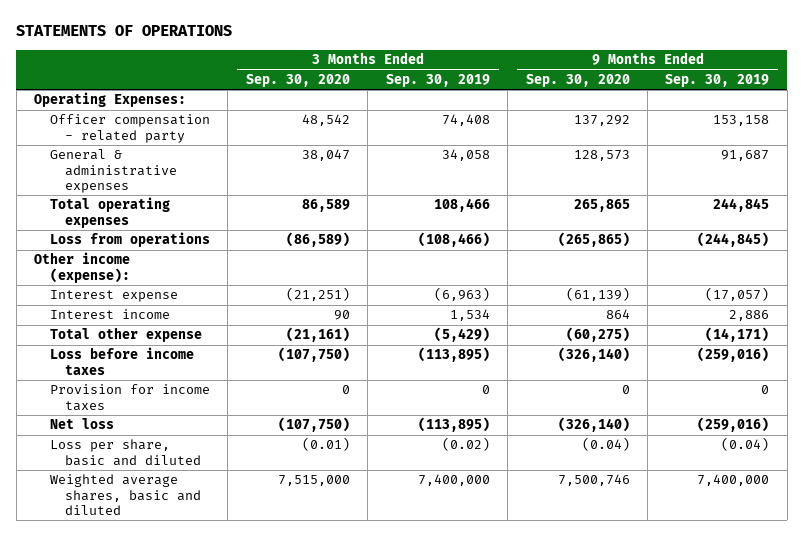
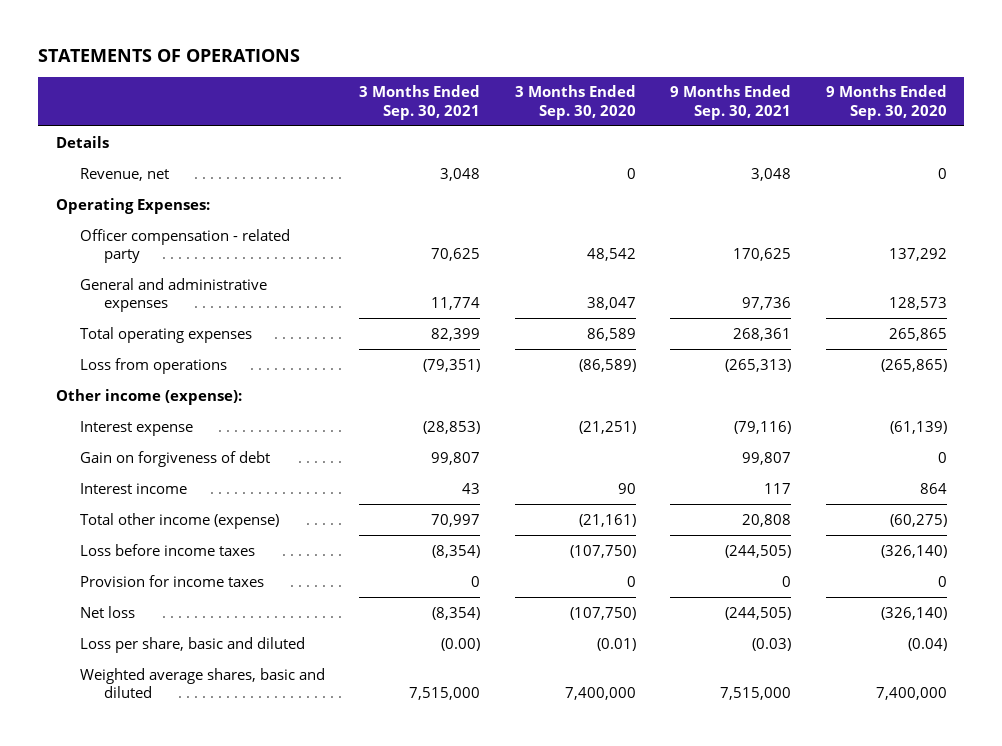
[385,73,490,87] Sep. 30, 2019 -> none
[665,73,770,87] Sep. 30, 2019 -> none
none -> [359,85,481,121] 3 Months Ended Sep. 30, 2021
none -> [670,85,792,121] 9 Months Ended Sep. 30, 2021
none -> [55,135,109,148] Details
none -> [79,167,169,181] Revenue, net
[49,149,178,194] General & administrative expenses -> [79,277,267,313] General and administrative expenses
none -> [79,450,270,467] Gain on forgiveness of debt
[49,327,202,343] Total other expense -> [79,512,279,529] Total other income (expense)
[277,475,350,487] 7,515,000 -> [564,687,636,701] 7,400,000
[557,474,630,487] 7,500,746 -> [875,687,947,701] 7,400,000

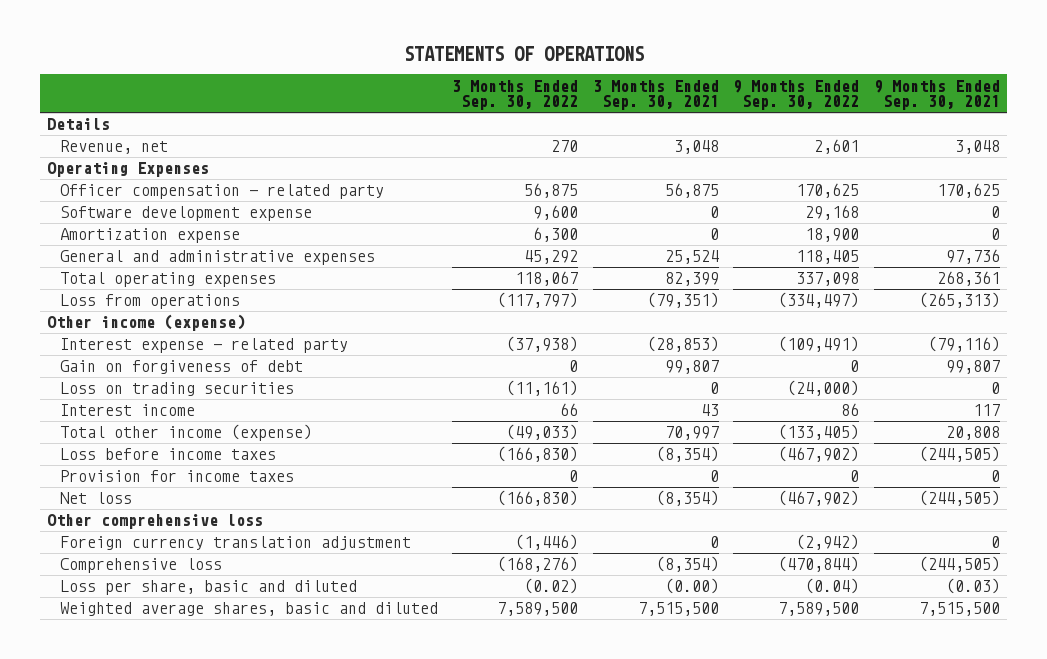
[514,85,636,121] 3 Months Ended Sep. 30, 2020 -> none
[825,85,947,121] 9 Months Ended Sep. 30, 2020 -> none
none -> [452,79,579,111] 3 Months Ended Sep. 30, 2022
none -> [733,79,860,111] 9 Months Ended Sep. 30, 2022
[55,197,210,214] Operating Expenses: -> [47,162,210,178] Operating Expenses
[431,248,481,262] 70,625 -> [664,183,719,199] 56,875
none -> [59,206,312,222] Software development expense
none -> [59,228,240,244] Amortization expense
[431,297,481,311] 11,774 -> [664,250,719,265] 25,524
[55,388,242,405] Other income (expense): -> [47,314,246,332] Other income (expense)
[79,420,193,436] Interest expense -> [59,338,348,354] Interest expense - related party
none -> [59,382,294,397] Loss on trading securities
none -> [47,514,264,530] Other comprehensive loss
none -> [59,536,411,551] Foreign currency translation adjustment
none -> [59,558,222,574] Comprehensive loss
[409,687,481,701] 7,515,000 -> [637,602,719,617] 7,515,500
[720,687,792,701] 7,515,000 -> [918,602,1000,617] 7,515,500

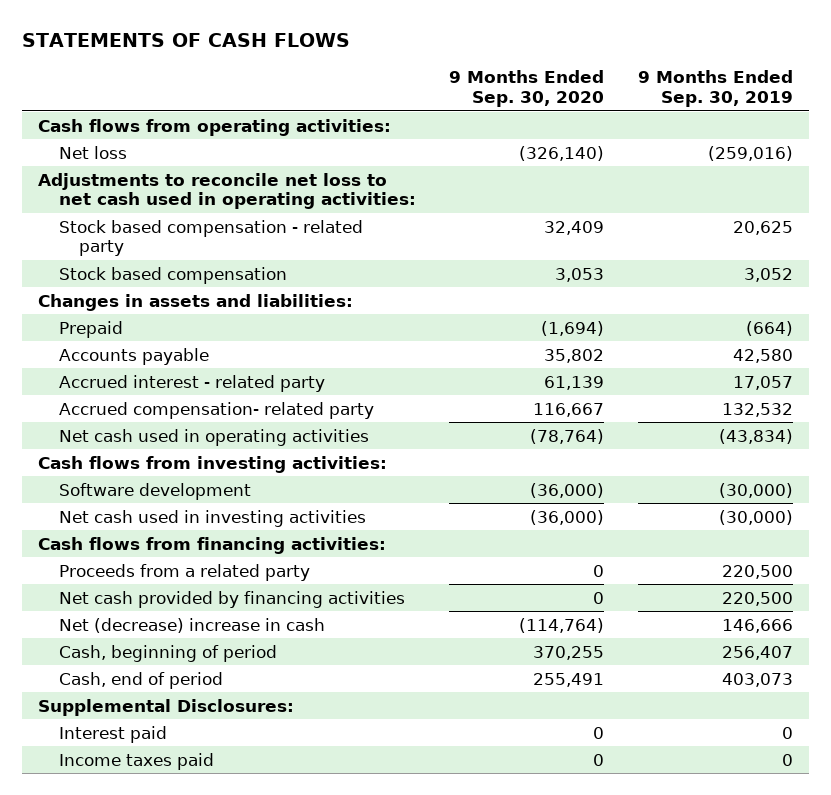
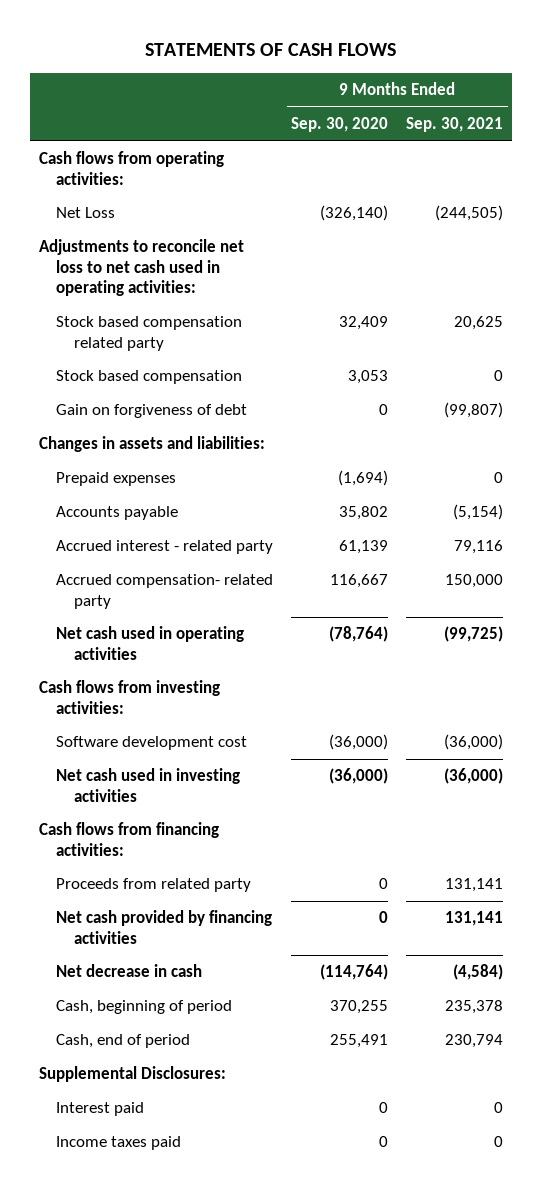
[637,70,793,107] 9 Months Ended Sep. 30, 2019 -> none
none -> [406,117,504,133] Sep. 30, 2021
[58,145,127,159] Net loss -> [56,207,116,219] Net Loss
[58,219,363,257] Stock based compensation - related party -> [56,316,243,351] Stock based compensation related party
none -> [56,404,248,419] Gain on forgiveness of debt
[58,320,123,338] Prepaid -> [56,472,177,487] Prepaid expenses
[58,482,251,500] Software development -> [56,736,248,751] Software development cost
[58,563,310,581] Proceeds from a related party -> [56,878,252,893] Proceeds from related party
[58,617,325,633] Net (decrease) increase in cash -> [56,964,203,978] Net decrease in cash

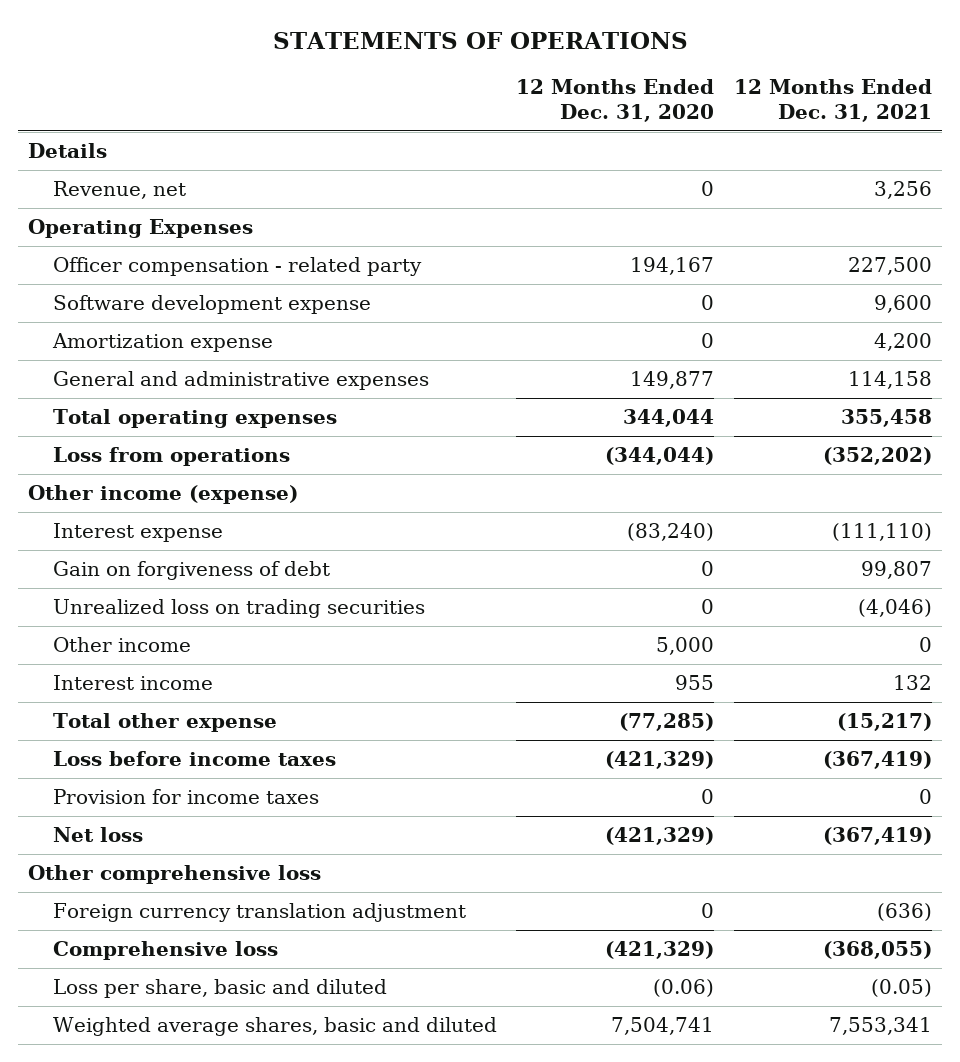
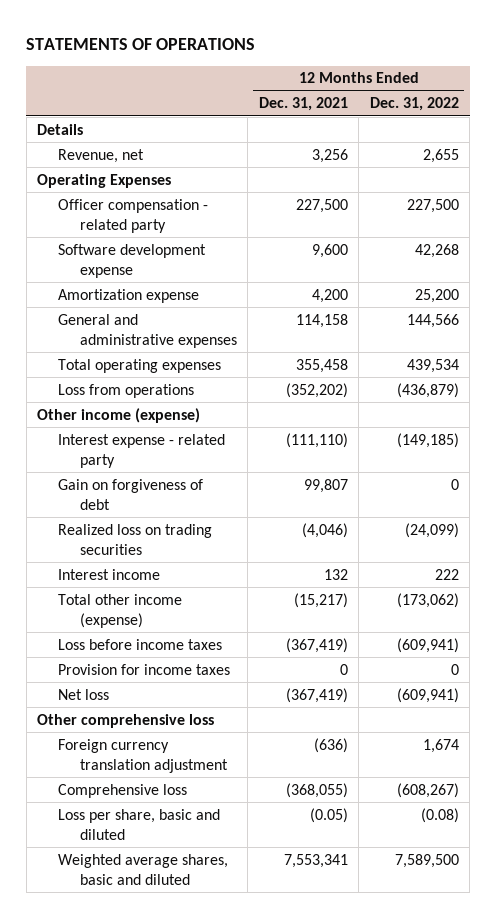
[516,79,715,122] 12 Months Ended Dec. 31, 2020 -> none
none -> [369,97,459,112] Dec. 31, 2022
[52,523,223,543] Interest expense -> [58,433,226,468] Interest expense - related party
[52,637,191,653] Other income -> none
[52,599,425,619] Unrealized loss on trading securities -> [58,523,213,555] Realized loss on trading securities
[52,713,277,733] Total other expense -> [58,593,183,628] Total other income (expense)

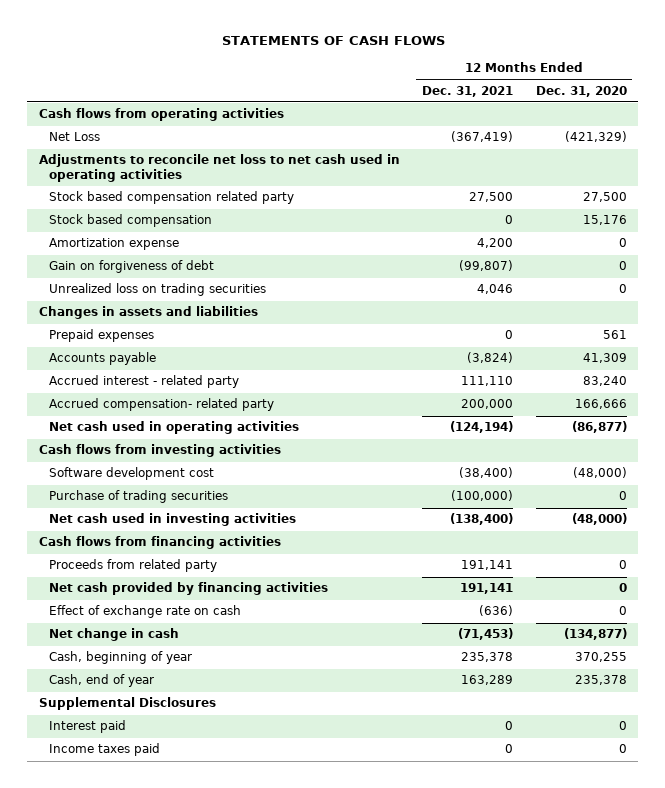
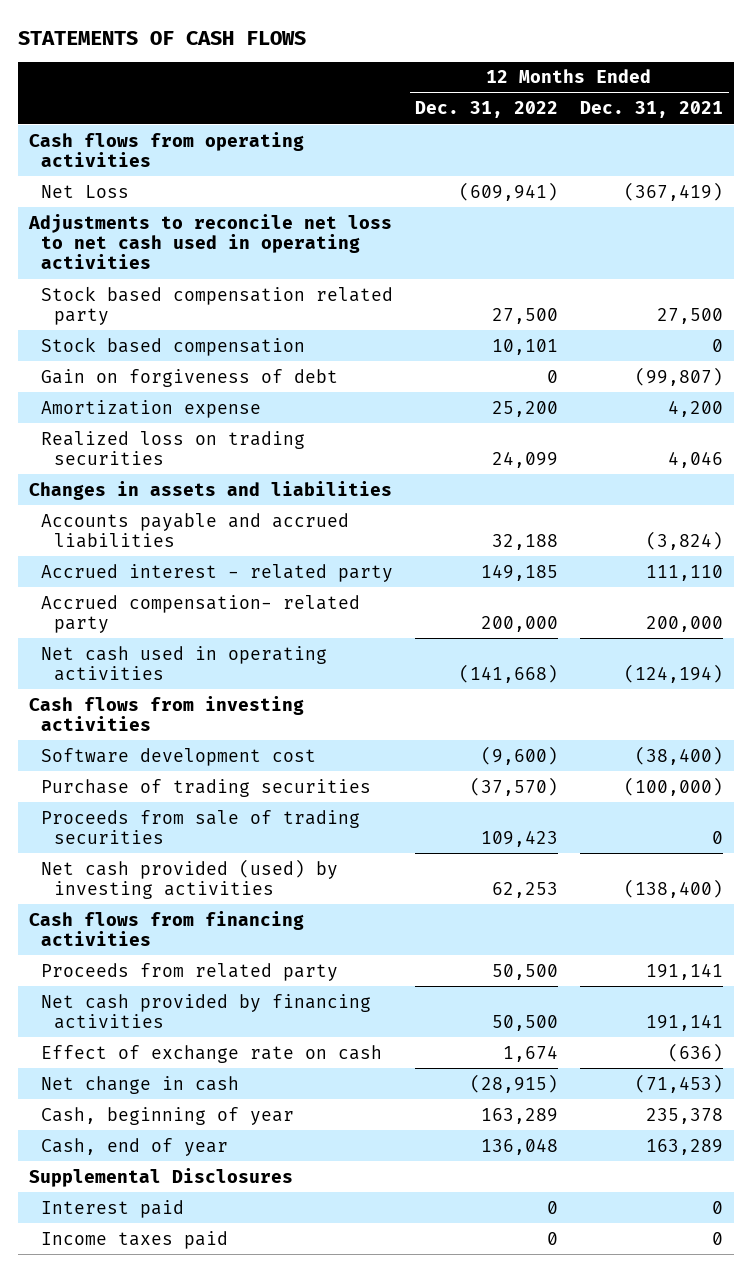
[535,85,627,97] Dec. 31, 2020 -> none
none -> [415,101,559,119] Dec. 31, 2022
[49,238,180,251] Amortization expense -> [41,399,262,418] Amortization expense
[49,283,267,297] Unrealized loss on trading securities -> [41,430,306,465] Realized loss on trading securities
[49,329,155,343] Prepaid expenses -> none
[49,352,157,366] Accounts payable -> [41,512,350,548] Accounts payable and accrued liabilities
none -> [41,809,361,844] Proceeds from sale of trading securities
[49,513,297,527] Net cash used in investing activities -> [41,858,339,899] Net cash provided (used) by investing activities

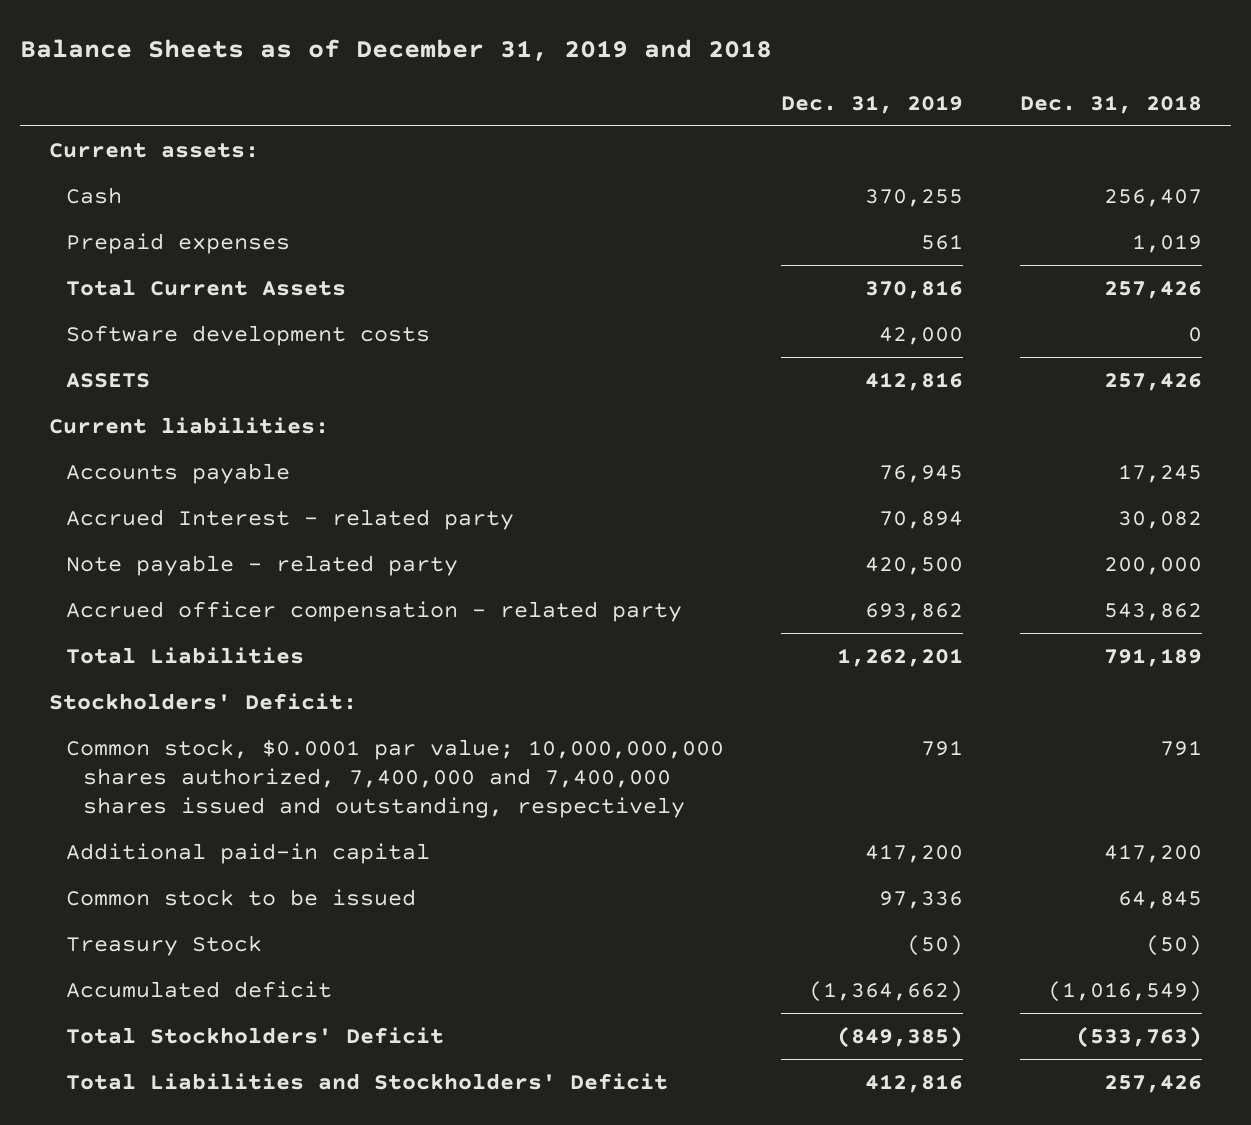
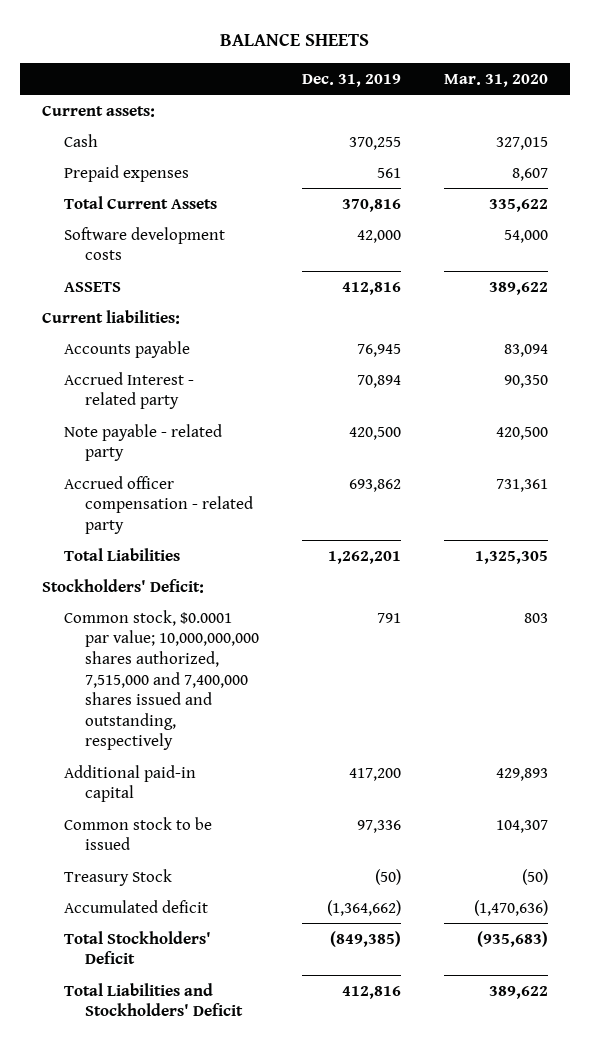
[20,38,773,61] Balance Sheets as of December 31, 2019 and 2018 -> [220,33,370,47] BALANCE SHEETS
[1020,94,1203,114] Dec. 31, 2018 -> none
none -> [444,73,549,87] Mar. 31, 2020
[65,738,724,818] Common stock, $0.0001 par value; 10,000,000,000 shares authorized, 7,400,000 and 7,400,000 shares issued and outstanding, respectively -> [63,609,260,751] Common stock, $0.0001 par value; 10,000,000,000 shares authorized, 7,515,000 and 7,400,000 shares issued and outstanding, respectively

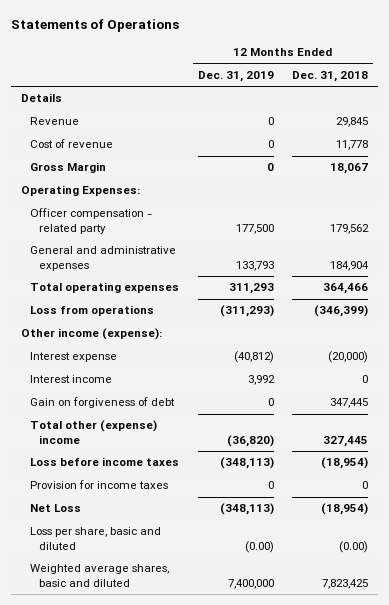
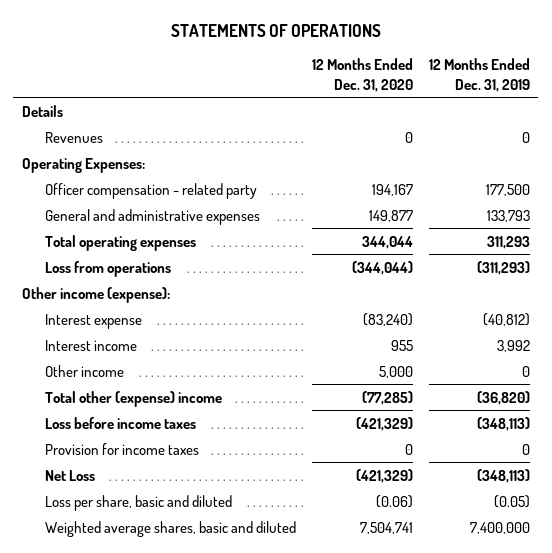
[11,19,180,33] Statements of Operations -> [170,23,381,37] STATEMENTS OF OPERATIONS
[292,71,369,83] Dec. 31, 2018 -> none
none -> [311,58,413,92] 12 Months Ended Dec. 31, 2020
[30,139,114,149] Cost of revenue -> none
[30,162,107,174] Gross Margin -> none
[30,117,80,126] Revenue -> [44,131,103,143] Revenues
[30,397,176,409] Gain on forgiveness of debt -> none
none -> [44,364,124,377] Other income
[244,541,274,554] (0.00) -> [494,494,531,508] (0.05)

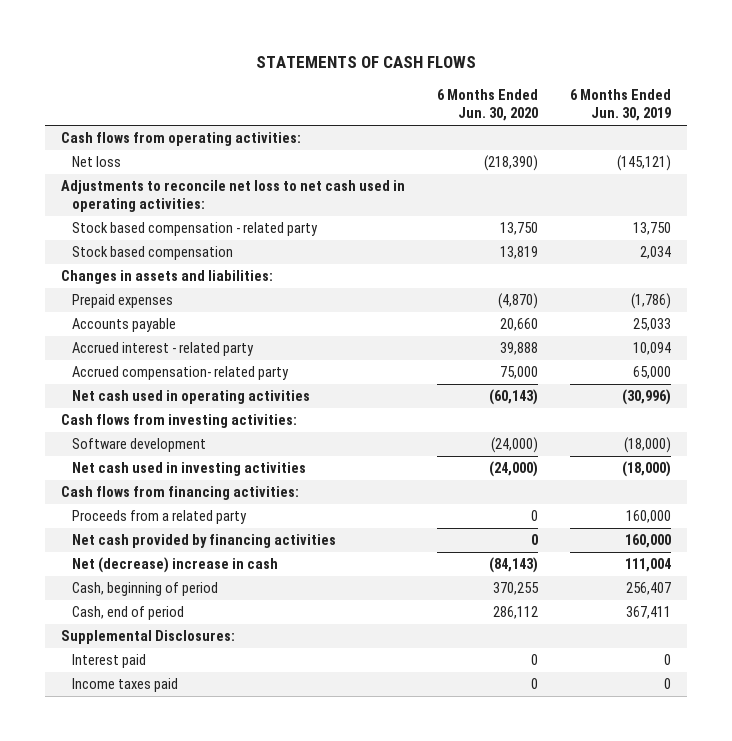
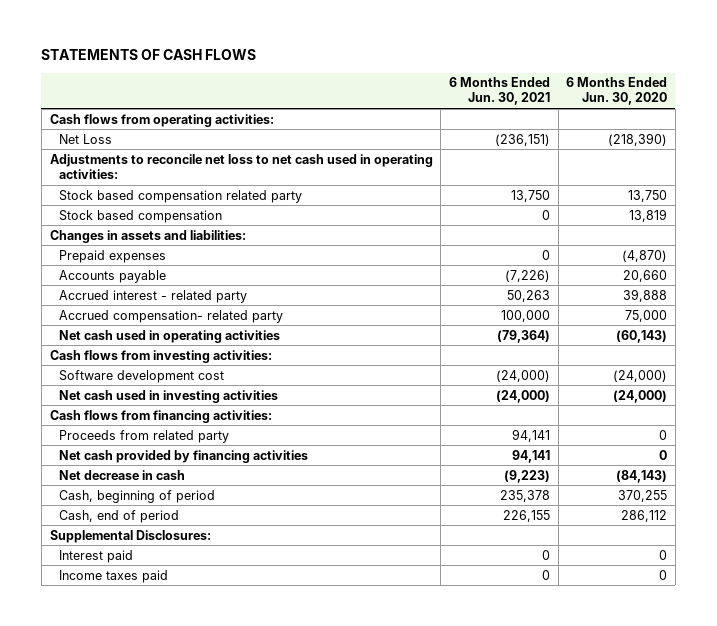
[570,89,672,122] 6 Months Ended Jun. 30, 2019 -> none
none -> [448,77,550,106] 6 Months Ended Jun. 30, 2021
[71,156,121,168] Net loss -> [59,133,113,144] Net Loss
[71,222,318,237] Stock based compensation - related party -> [59,189,303,203] Stock based compensation related party
[71,438,206,453] Software development -> [59,369,225,383] Software development cost
[71,510,247,525] Proceeds from a related party -> [59,429,230,443] Proceeds from related party
[71,557,278,574] Net (decrease) increase in cash -> [59,469,186,480] Net decrease in cash

